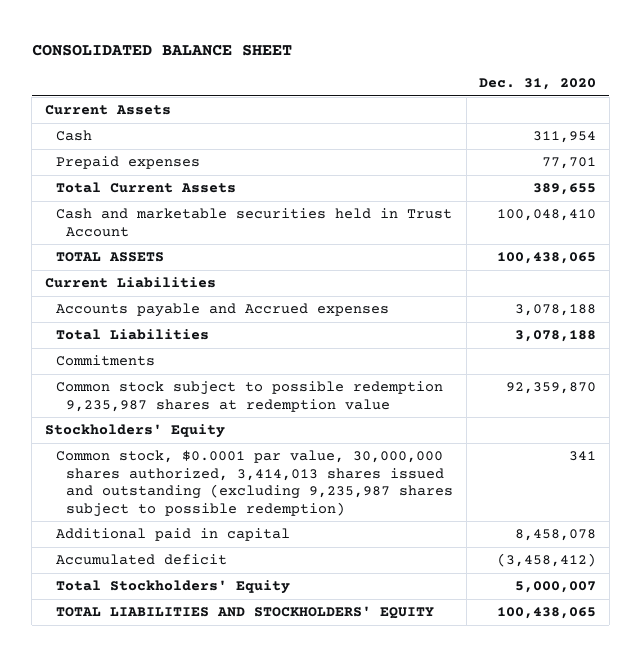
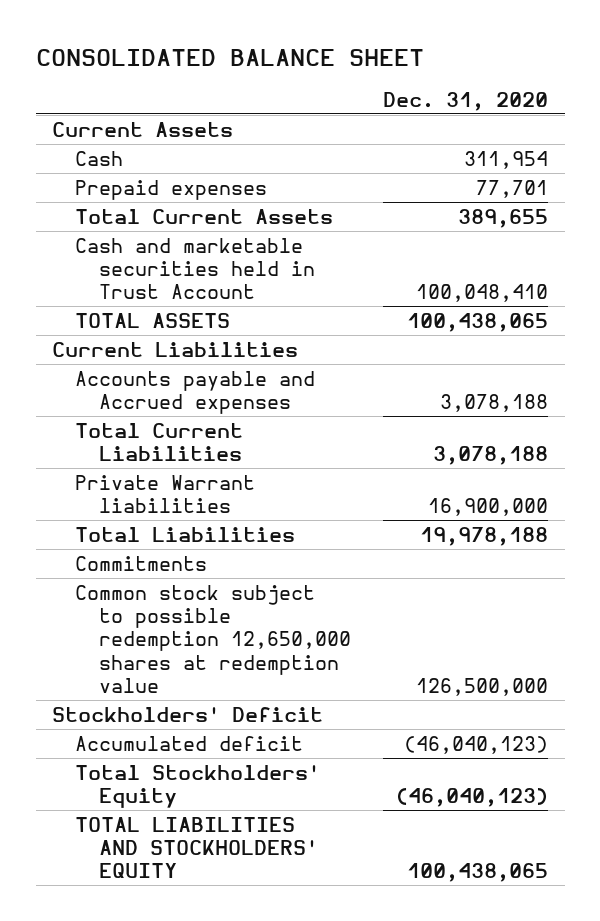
none -> [75,422,244,462] Total Current Liabilities
none -> [75,474,256,514] Private Warrant liabilities
[515,330,597,343] 3,078,188 -> [420,526,549,546] 19,978,188
[55,450,454,517] Common stock, $0.0001 par value, 30,000,000 shares authorized, 3,414,013 shares issued and outstanding (excluding 9,235,987 shares subject to possible redemption) -> none
[55,528,290,542] Additional paid in capital -> none
[55,381,443,412] Common stock subject to possible redemption 9,235,987 shares at redemption value -> [75,584,351,694] Common stock subject to possible redemption 12,650,000 shares at redemption value
[506,382,597,395] 92,359,870 -> [416,678,549,697] 126,500,000
[44,424,225,439] Stockholders' Equity -> [51,706,323,722] Stockholders' Deficit
[497,553,597,568] (3,458,412) -> [404,735,549,754] (46,040,123)
[515,581,597,594] 5,000,007 -> [396,788,549,808] (46,040,123)

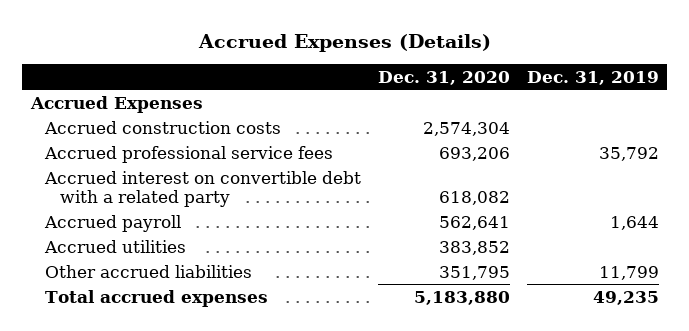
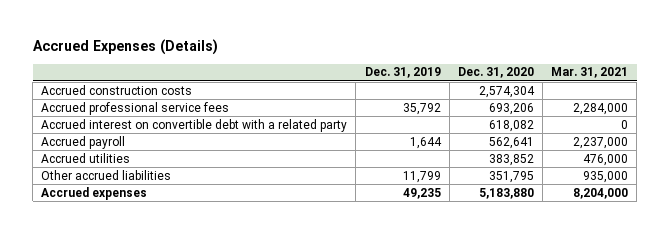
none -> [551,67,629,79] Mar. 31, 2021
[29,95,203,113] Accrued Expenses -> none
[45,289,269,307] Total accrued expenses -> [41,186,148,200] Accrued expenses

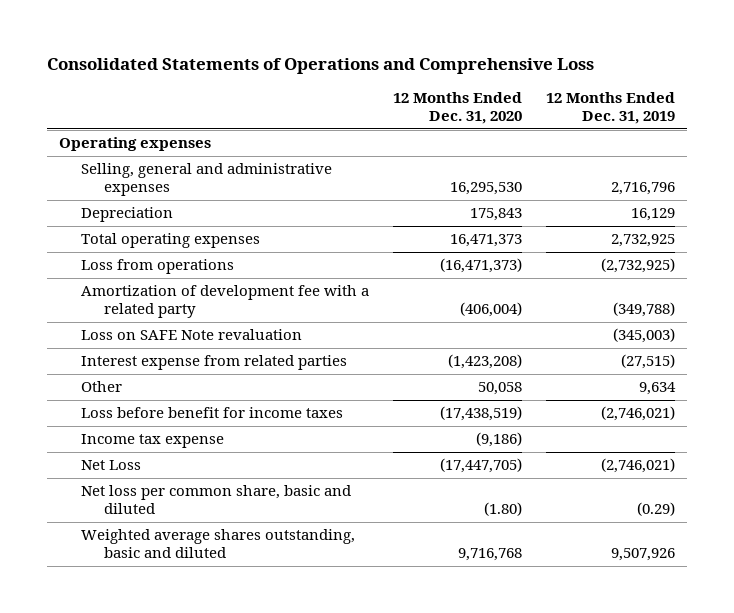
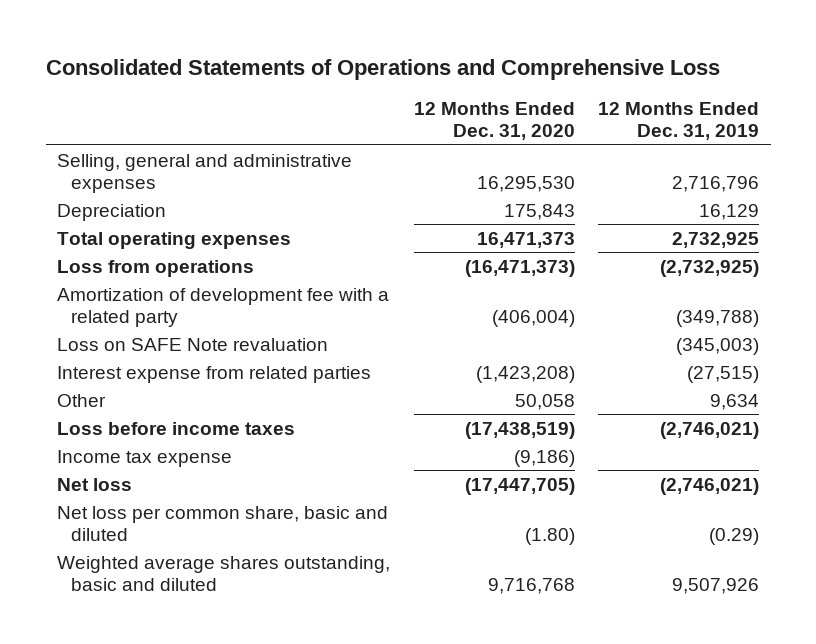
[59,137,212,152] Operating expenses -> none
[81,407,344,419] Loss before benefit for income taxes -> [57,421,296,435] Loss before income taxes
[81,460,142,471] Net Loss -> [57,477,133,491] Net loss

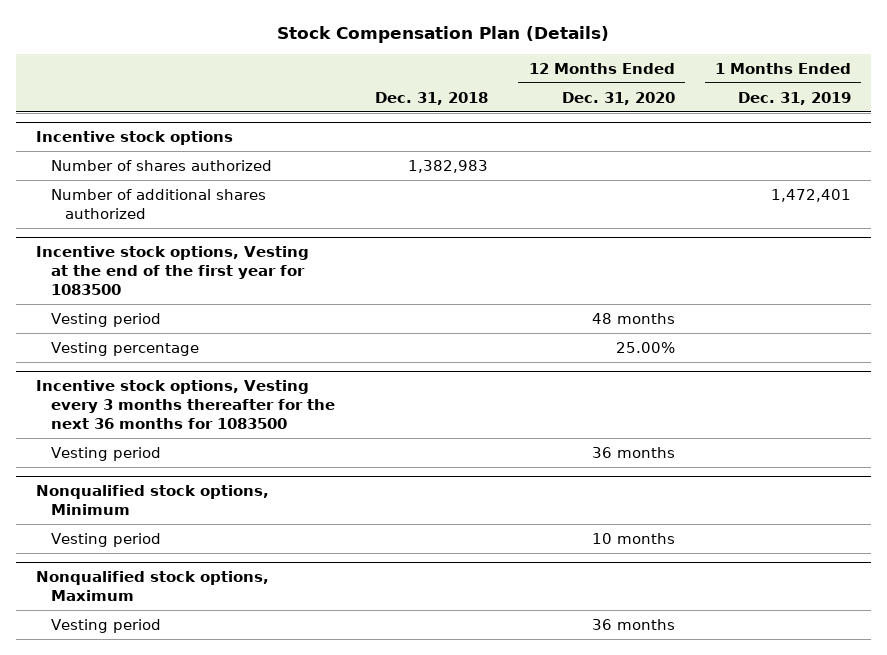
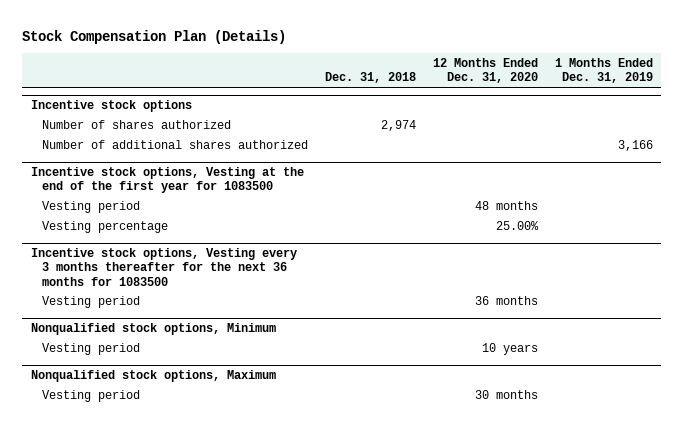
[408,159,489,173] 1,382,983 -> [380,119,416,131] 2,974
[771,188,852,202] 1,472,401 -> [617,139,653,151] 3,166
[591,532,675,544] 10 months -> [481,342,538,355] 10 years
[591,618,675,630] 36 months -> [474,389,538,399] 30 months

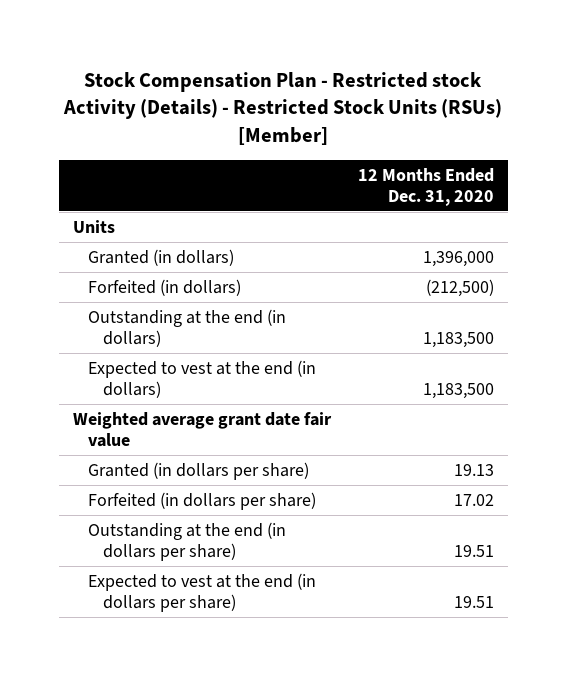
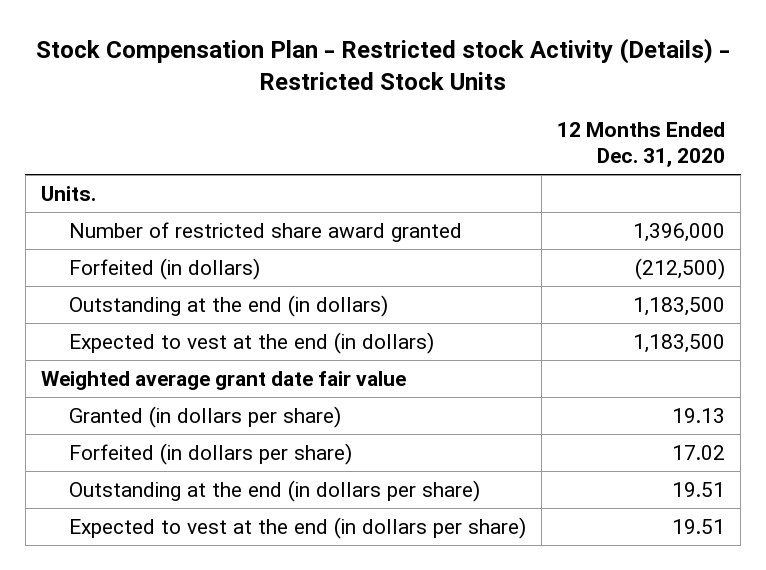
[63,71,503,146] Stock Compensation Plan - Restricted stock Activity (Details) - Restricted Stock Units (RSUs) [Member] -> [36,37,731,91] Stock Compensation Plan - Restricted stock Activity (Details) - Restricted Stock Units
[72,219,115,233] Units -> [40,186,96,202] Units.
[87,248,234,266] Granted (in dollars) -> [69,222,463,243] Number of restricted share award granted

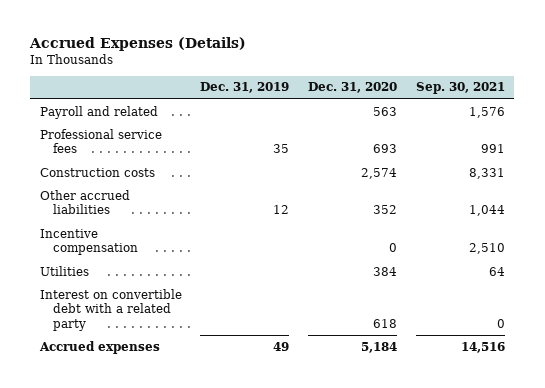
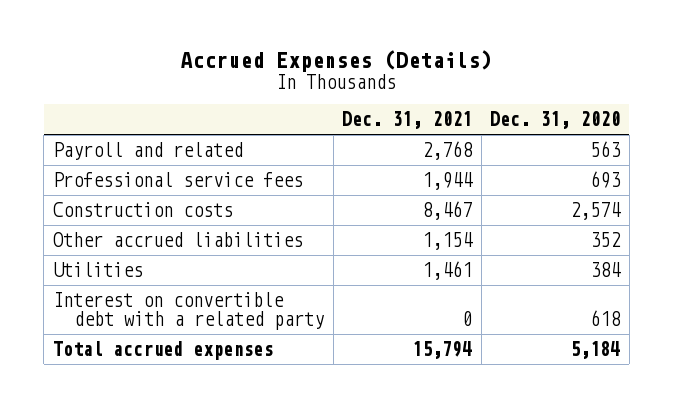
[200,82,290,94] Dec. 31, 2019 -> none
[415,82,505,95] Sep. 30, 2021 -> none
none -> [342,111,473,130] Dec. 31, 2021
[39,228,139,256] Incentive compensation -> none
[38,340,160,354] Accrued expenses -> [52,341,273,361] Total accrued expenses

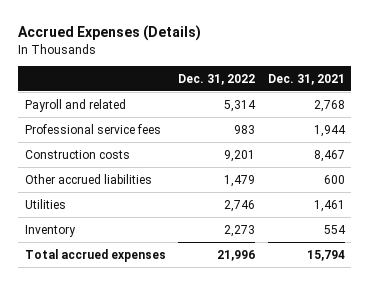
[490,111,621,130] Dec. 31, 2020 -> none
none -> [178,73,256,85] Dec. 31, 2022
[422,232,474,251] 1,154 -> [323,174,345,184] 600
[52,292,325,330] Interest on convertible debt with a related party -> none
none -> [24,224,76,237] Inventory

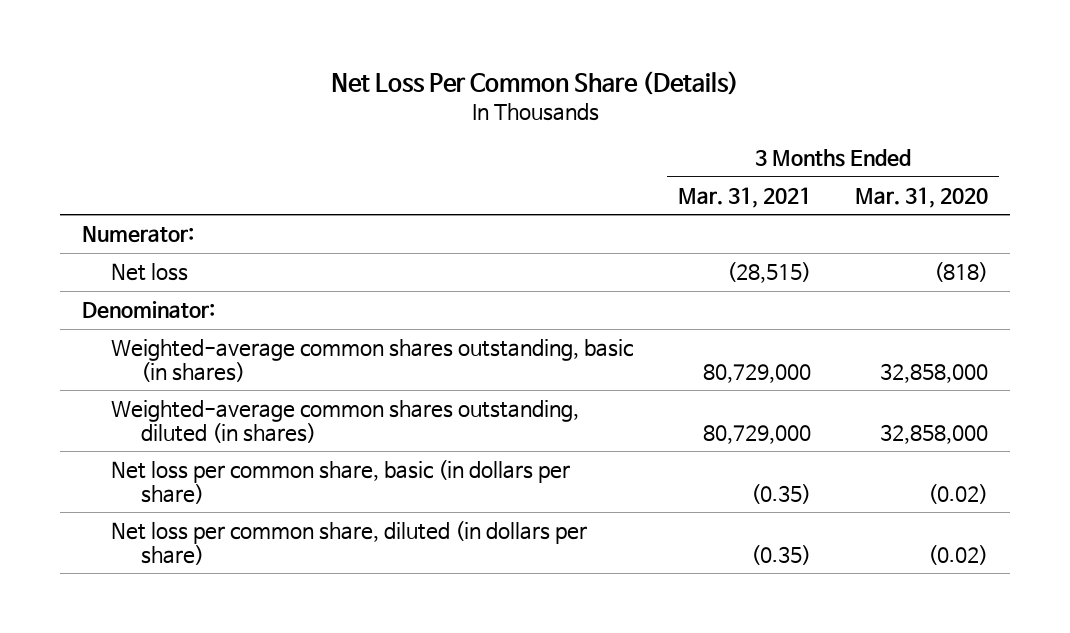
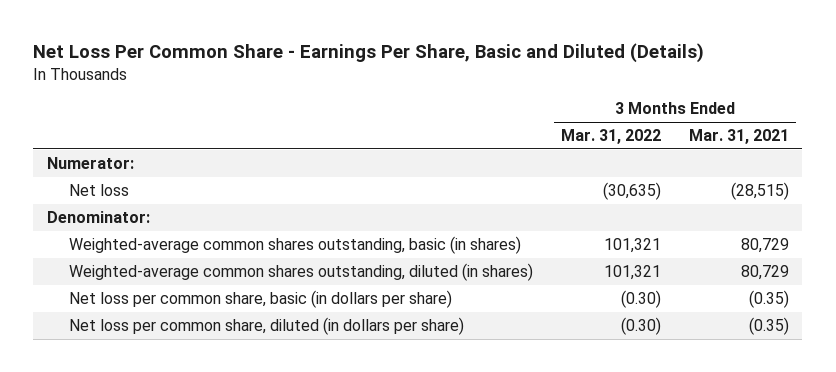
[330,71,739,96] Net Loss Per Common Share (Details) -> [33,43,705,64] Net Loss Per Common Share - Earnings Per Share, Basic and Diluted (Details)
[855,187,989,209] Mar. 31, 2020 -> none
none -> [560,129,661,145] Mar. 31, 2022
[702,363,811,383] 80,729,000 -> [740,237,789,253] 80,729
[702,424,811,444] 80,729,000 -> [740,264,789,280] 80,729

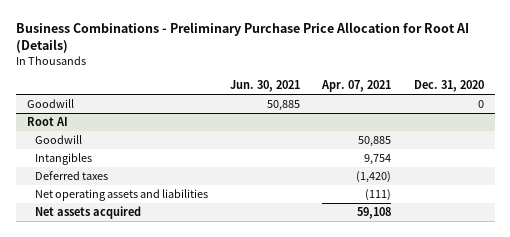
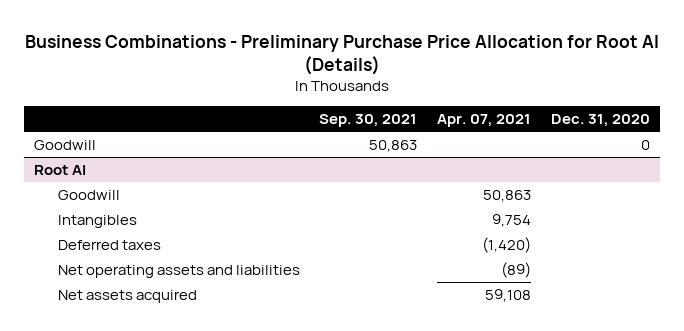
[230,80,301,93] Jun. 30, 2021 -> none
none -> [319,114,418,128] Sep. 30, 2021
[358,136,392,148] 50,885 -> [483,189,532,202] 50,863
[365,189,392,202] (111) -> [501,261,532,278] (89)

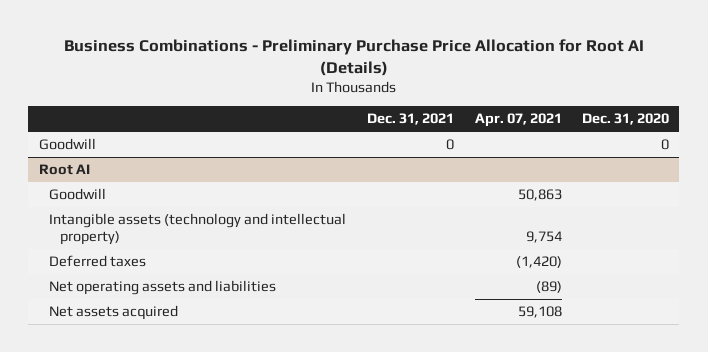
[319,114,418,128] Sep. 30, 2021 -> none
none -> [366,113,454,126] Dec. 31, 2021
[57,214,137,228] Intangibles -> [49,213,347,246] Intangible assets (technology and intellectual property)

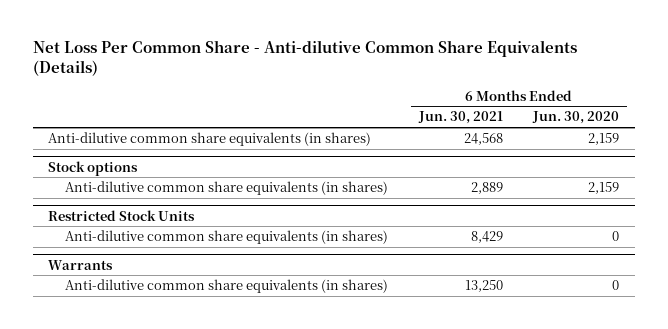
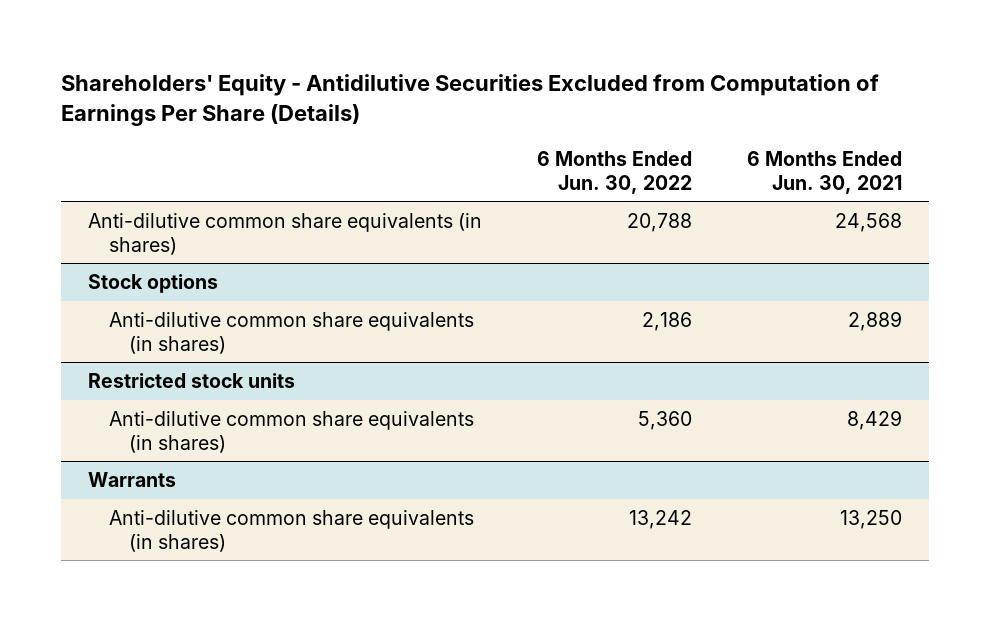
[32,39,577,76] Net Loss Per Common Share - Anti-dilutive Common Share Equivalents (Details) -> [60,73,879,126] Shareholders' Equity - Antidilutive Securities Excluded from Computation of Earnings Per Share (Details)
[532,111,620,125] Jun. 30, 2020 -> none
none -> [536,150,692,194] 6 Months Ended Jun. 30, 2022
[48,209,196,221] Restricted Stock Units -> [88,372,296,388] Restricted stock units

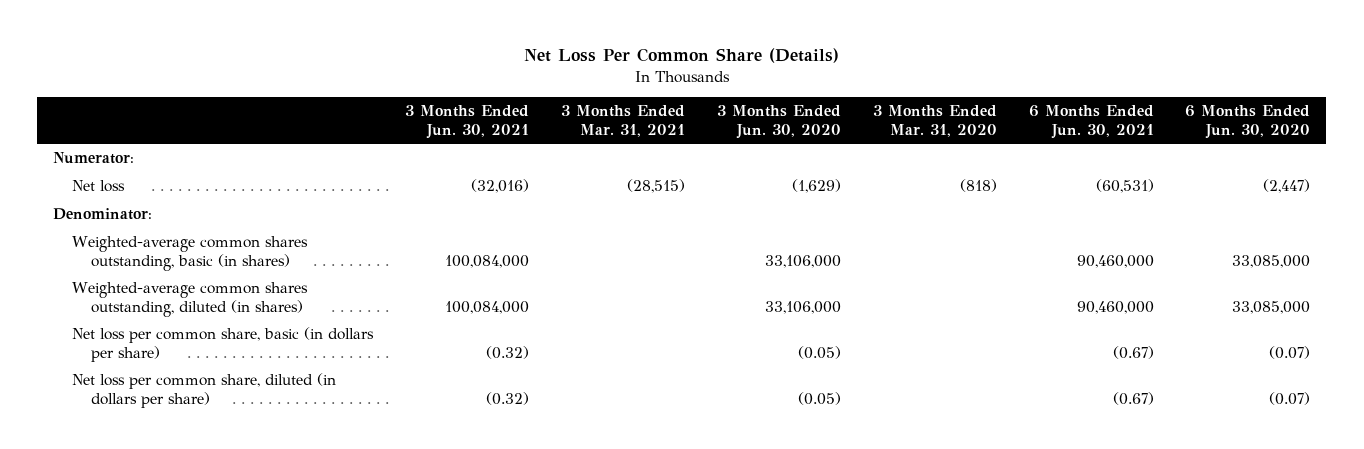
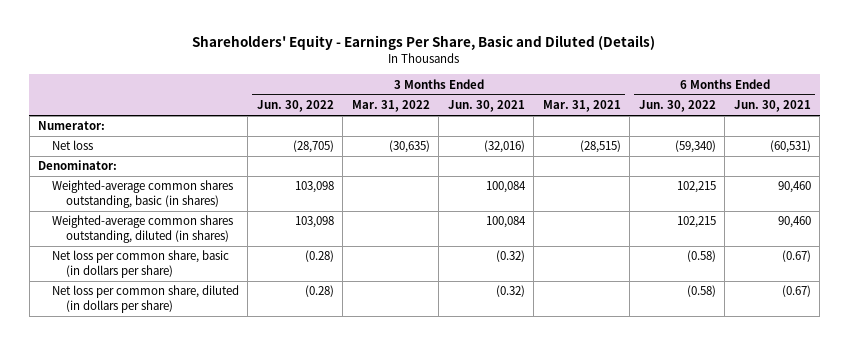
[523,47,839,63] Net Loss Per Common Share (Details) -> [192,35,656,51] Shareholders' Equity - Earnings Per Share, Basic and Diluted (Details)
[716,105,841,139] 3 Months Ended Jun. 30, 2020 -> none
[872,105,997,137] 3 Months Ended Mar. 31, 2020 -> none
[1185,105,1311,139] 6 Months Ended Jun. 30, 2020 -> none
none -> [256,100,334,113] Jun. 30, 2022
none -> [351,100,430,113] Mar. 31, 2022
none -> [638,100,716,113] Jun. 30, 2022
[444,254,529,268] 100,084,000 -> [485,181,526,194] 100,084
[1076,254,1154,268] 90,460,000 -> [777,181,811,194] 90,460
[444,300,529,314] 100,084,000 -> [485,216,526,229] 100,084
[1076,300,1154,314] 90,460,000 -> [777,216,811,229] 90,460

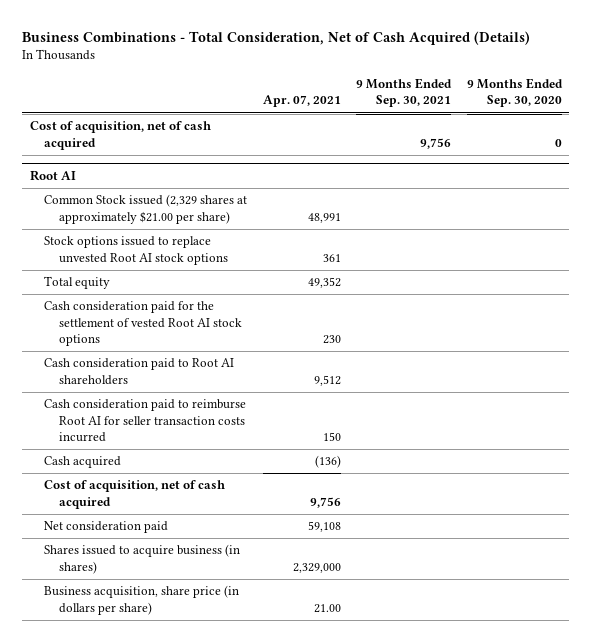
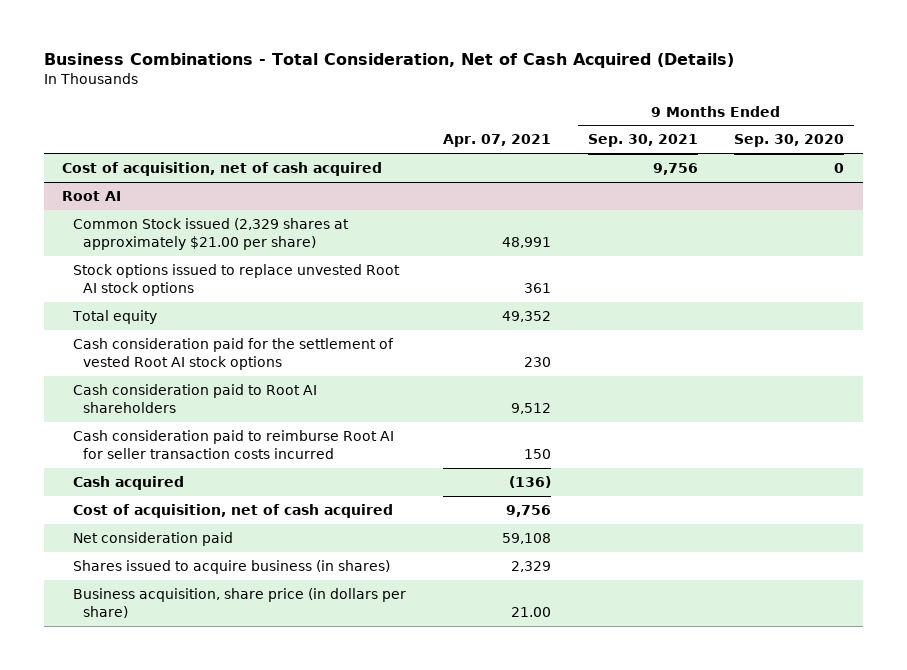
[292,562,341,573] 2,329,000 -> [510,560,551,572] 2,329

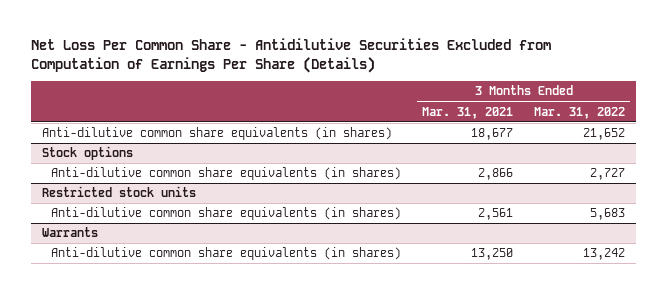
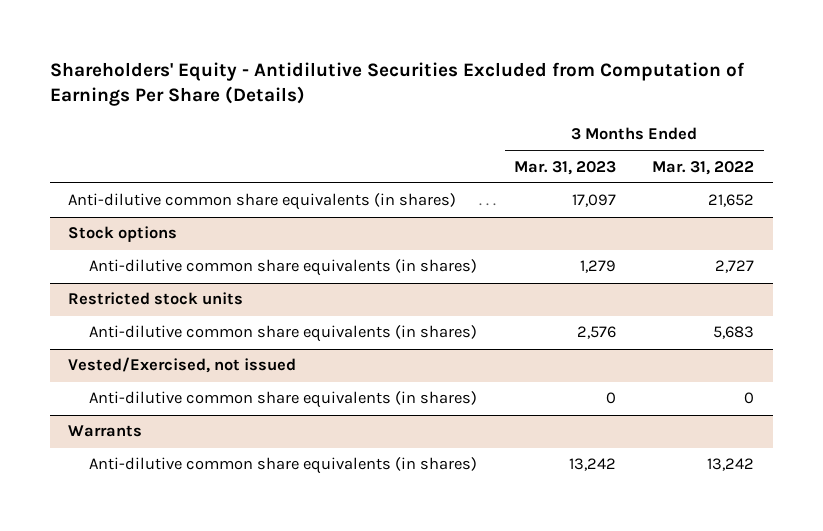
[31,38,552,73] Net Loss Per Common Share - Antidilutive Securities Excluded from Computation of Earnings Per Share (Details) -> [50,61,746,107] Shareholders' Equity - Antidilutive Securities Excluded from Computation of Earnings Per Share (Details)
[422,106,514,119] Mar. 31, 2021 -> none
none -> [513,160,616,175] Mar. 31, 2023
none -> [68,357,297,374] Vested/Exercised, not issued
none -> [89,391,478,409] Anti-dilutive common share equivalents (in shares)

